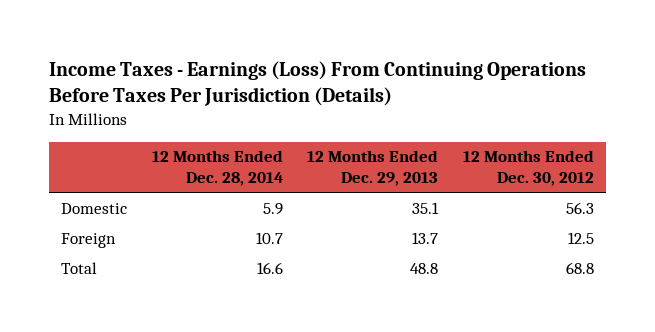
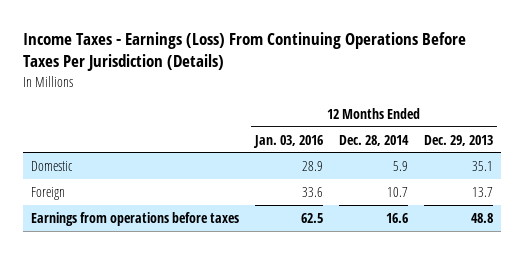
[462,150,594,186] 12 Months Ended Dec. 30, 2012 -> none
none -> [253,134,324,148] Jan. 03, 2016
[61,261,98,274] Total -> [31,211,240,226] Earnings from operations before taxes

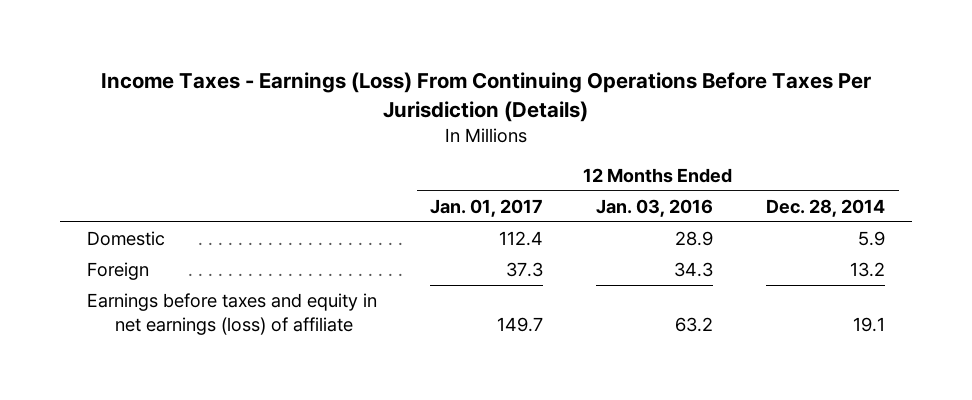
[423,134,493,146] Dec. 29, 2013 -> none
none -> [429,198,543,217] Jan. 01, 2017
[31,211,240,226] Earnings from operations before taxes -> none
[302,186,324,197] 33.6 -> [674,261,714,277] 34.3
[387,186,409,197] 10.7 -> [850,261,886,277] 13.2
none -> [86,292,377,335] Earnings before taxes and equity in net earnings (loss) of affiliate

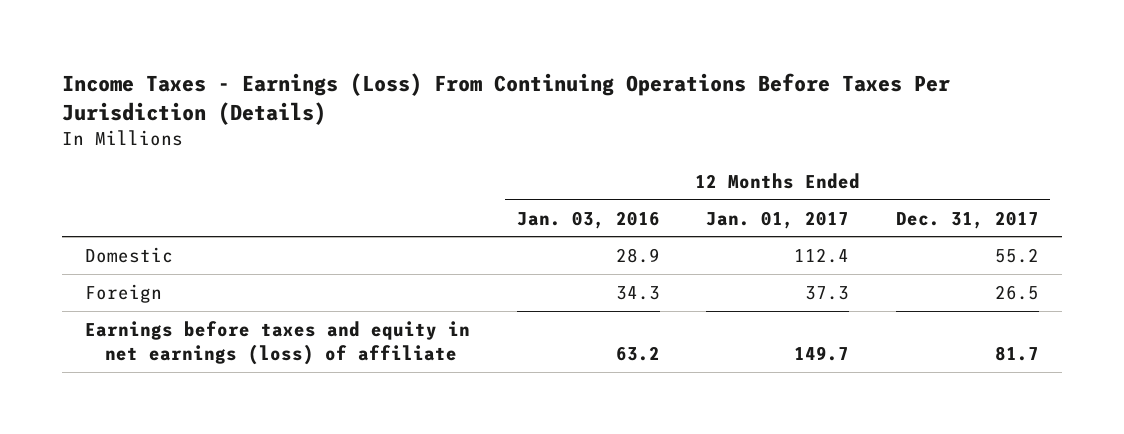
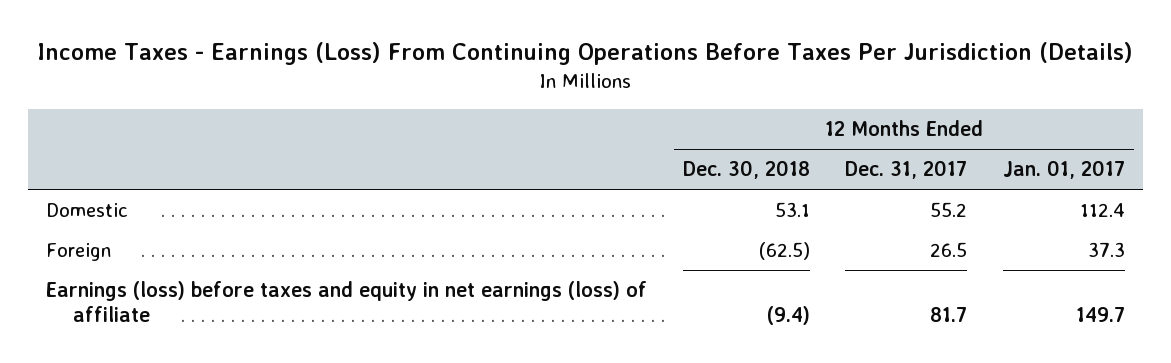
[516,210,660,229] Jan. 03, 2016 -> none
none -> [682,160,810,180] Dec. 30, 2018
[85,320,471,365] Earnings before taxes and equity in net earnings (loss) of affiliate -> [45,281,647,323] Earnings (loss) before taxes and equity in net earnings (loss) of affiliate

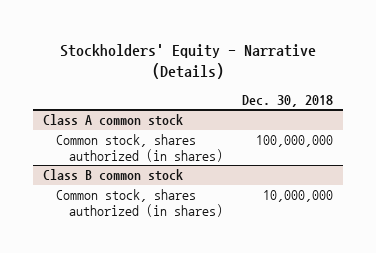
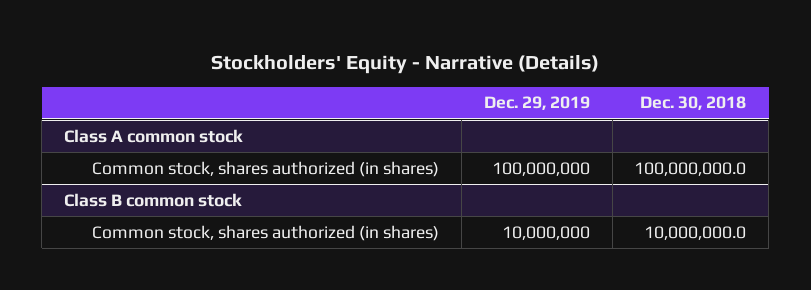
none -> [483,96,590,111] Dec. 29, 2019
[256,135,334,148] 100,000,000 -> [634,161,747,176] 100,000,000.0
[263,190,334,203] 10,000,000 -> [644,225,747,240] 10,000,000.0

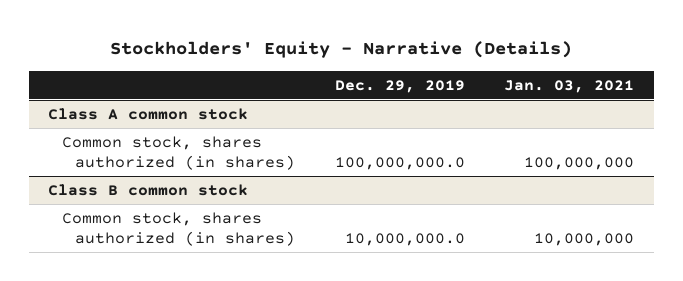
[640,96,747,111] Dec. 30, 2018 -> none
none -> [504,79,635,93] Jan. 03, 2021
[491,161,590,176] 100,000,000 -> [334,156,465,170] 100,000,000.0
[501,225,590,240] 10,000,000 -> [344,232,465,246] 10,000,000.0

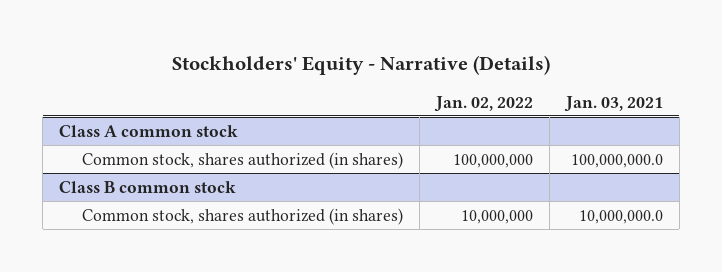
[334,79,465,93] Dec. 29, 2019 -> none
none -> [434,95,534,112] Jan. 02, 2022
[524,156,635,170] 100,000,000 -> [570,153,663,168] 100,000,000.0
[534,232,635,246] 10,000,000 -> [578,209,663,224] 10,000,000.0

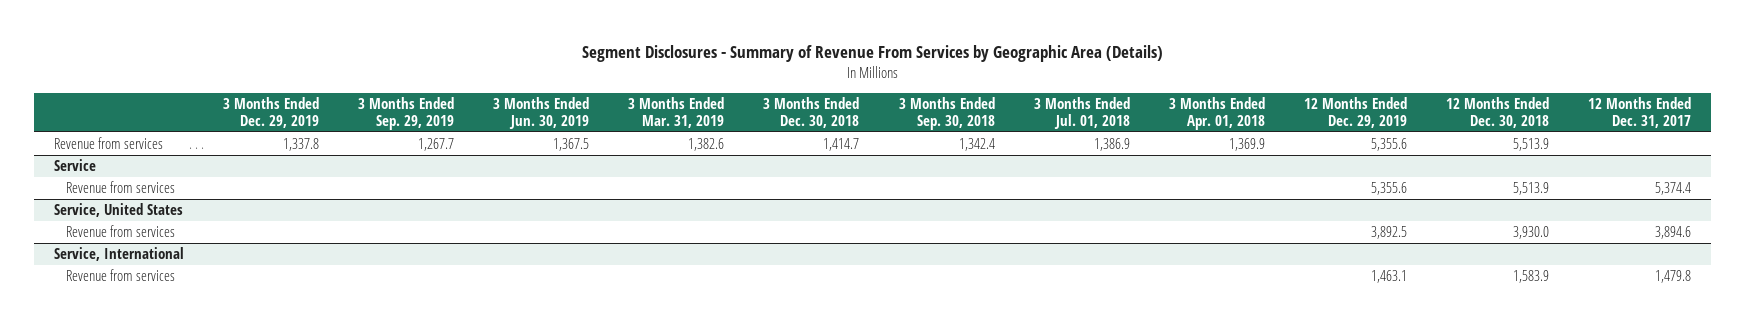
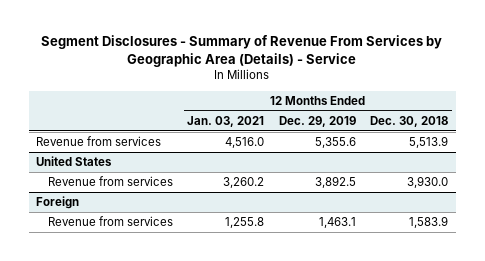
[581,44,1163,62] Segment Disclosures - Summary of Revenue From Services by Geographic Area (Details) -> [41,35,443,67] Segment Disclosures - Summary of Revenue From Services by Geographic Area (Details) - Service
[223,97,320,129] 3 Months Ended Dec. 29, 2019 -> none
[358,97,455,131] 3 Months Ended Sep. 29, 2019 -> none
[493,97,590,130] 3 Months Ended Jun. 30, 2019 -> none
[628,97,725,129] 3 Months Ended Mar. 31, 2019 -> none
[763,97,860,129] 3 Months Ended Dec. 30, 2018 -> none
[898,97,995,131] 3 Months Ended Sep. 30, 2018 -> none
[1033,97,1130,130] 3 Months Ended Jul. 01, 2018 -> none
[1168,97,1265,131] 3 Months Ended Apr. 01, 2018 -> none
[1588,97,1692,129] 12 Months Ended Dec. 31, 2017 -> none
none -> [187,115,265,127] Jan. 03, 2021
[66,181,176,194] Revenue from services -> none
[53,203,183,218] Service, United States -> none
[53,159,96,172] Service -> [36,156,113,167] United States
[53,247,184,262] Service, International -> none
none -> [36,196,80,210] Foreign

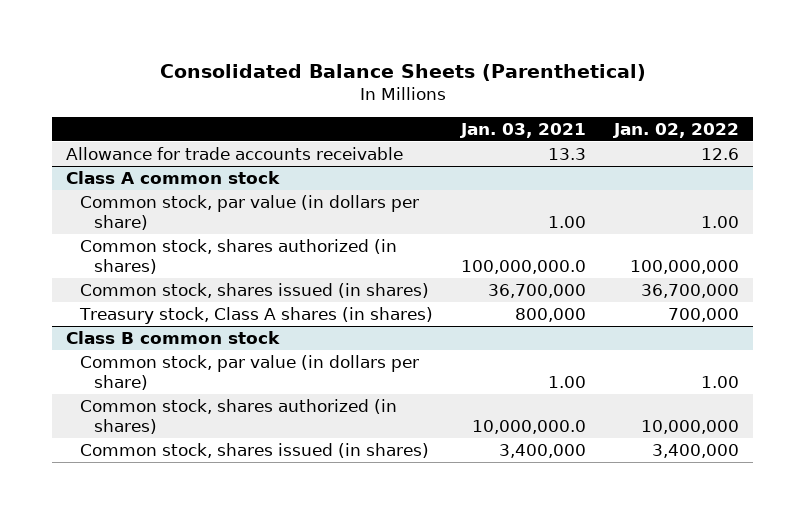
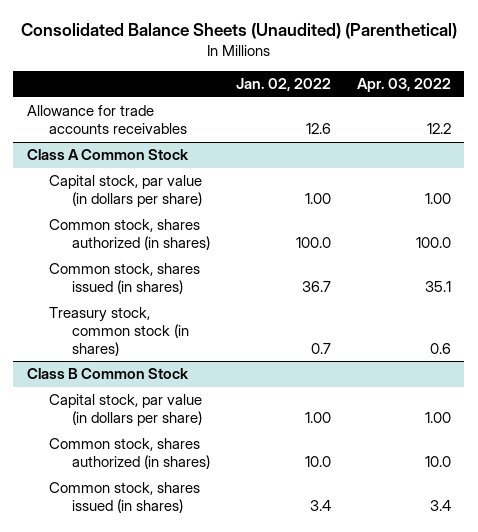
[159,63,646,81] Consolidated Balance Sheets (Parenthetical) -> [20,23,457,40] Consolidated Balance Sheets (Unaudited) (Parenthetical)
[459,122,586,138] Jan. 03, 2021 -> none
none -> [357,78,452,93] Apr. 03, 2022
[66,147,404,161] Allowance for trade accounts receivable -> [26,105,188,135] Allowance for trade accounts receivables
[66,171,281,185] Class A common stock -> [26,149,189,161] Class A Common Stock
[80,195,420,231] Common stock, par value (in dollars per share) -> [49,175,203,208] Capital stock, par value (in dollars per share)
[629,260,739,275] 100,000,000 -> [295,237,331,249] 100.0
[640,284,739,299] 36,700,000 -> [301,281,331,293] 36.7
[79,307,434,325] Treasury stock, Class A shares (in shares) -> [49,307,189,357] Treasury stock, common stock (in shares)
[667,308,739,323] 700,000 -> [310,343,331,355] 0.7
[66,331,281,345] Class B common stock -> [26,368,189,380] Class B Common Stock
[80,355,420,391] Common stock, par value (in dollars per share) -> [49,394,203,427] Capital stock, par value (in dollars per share)
[640,420,739,435] 10,000,000 -> [304,456,331,468] 10.0
[651,444,739,459] 3,400,000 -> [309,500,331,512] 3.4

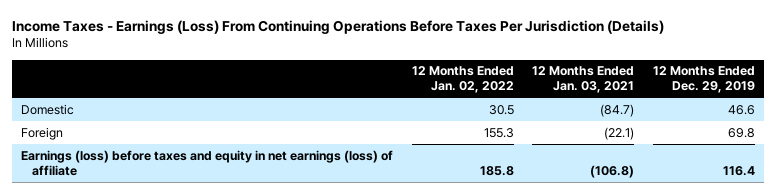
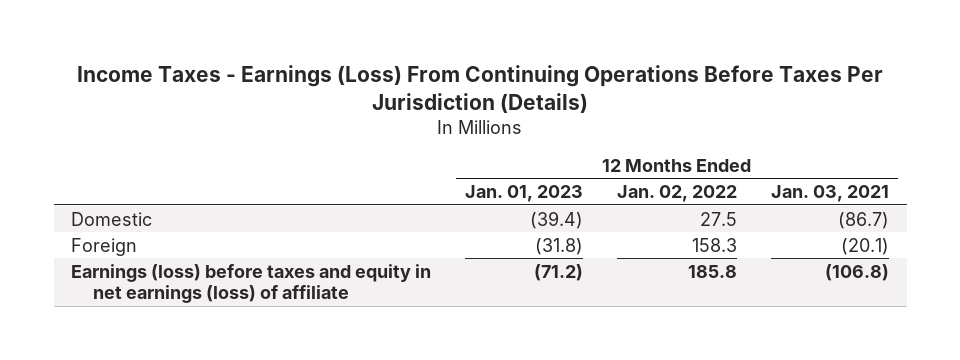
[653,66,756,94] 12 Months Ended Dec. 29, 2019 -> none
none -> [464,185,583,203] Jan. 01, 2023
[488,104,514,115] 30.5 -> [700,211,738,226] 27.5
[600,103,635,117] (84.7) -> [838,211,890,229] (86.7)
[483,127,514,138] 155.3 -> [692,237,738,252] 158.3
[604,126,635,140] (22.1) -> [841,237,890,255] (20.1)

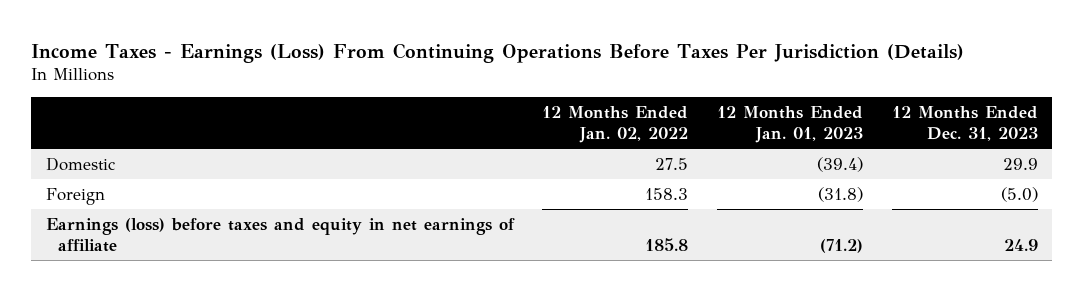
[771,185,890,203] Jan. 03, 2021 -> none
none -> [891,105,1038,141] 12 Months Ended Dec. 31, 2023
[70,263,431,304] Earnings (loss) before taxes and equity in net earnings (loss) of affiliate -> [45,217,515,252] Earnings (loss) before taxes and equity in net earnings of affiliate

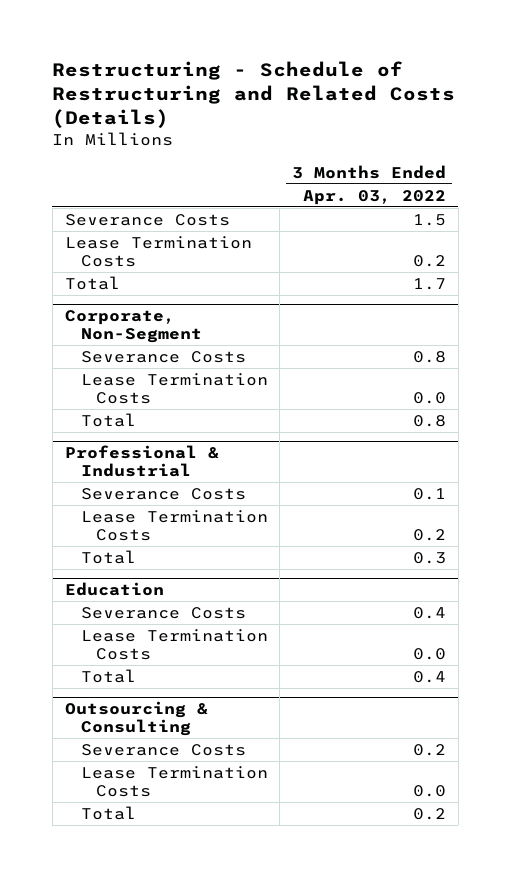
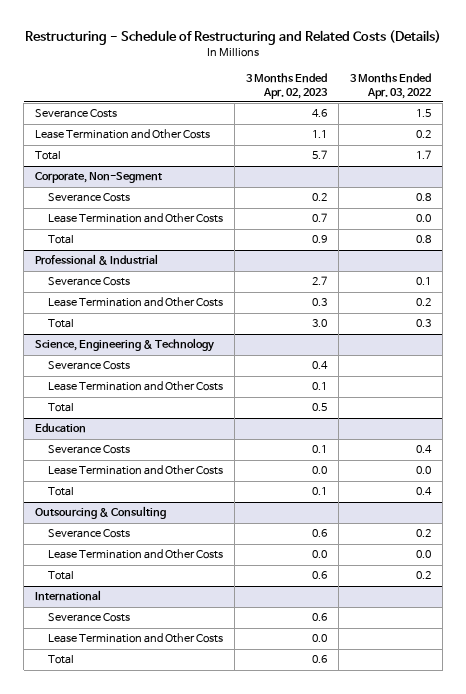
none -> [246,72,329,99] 3 Months Ended Apr. 02, 2023
[64,235,252,268] Lease Termination Costs -> [35,129,211,140] Lease Termination and Other Costs
[80,372,268,405] Lease Termination Costs -> [48,213,224,224] Lease Termination and Other Costs
[80,509,268,542] Lease Termination Costs -> [48,297,224,308] Lease Termination and Other Costs
none -> [35,338,215,353] Science, Engineering & Technology
none -> [48,361,131,371] Severance Costs
none -> [48,381,224,392] Lease Termination and Other Costs
none -> [48,403,75,413] Total
[80,628,268,661] Lease Termination Costs -> [48,465,224,476] Lease Termination and Other Costs
[80,765,268,798] Lease Termination Costs -> [48,549,224,560] Lease Termination and Other Costs
none -> [35,590,102,602] International
none -> [48,613,131,623] Severance Costs
none -> [48,633,224,644] Lease Termination and Other Costs
none -> [48,655,75,665] Total

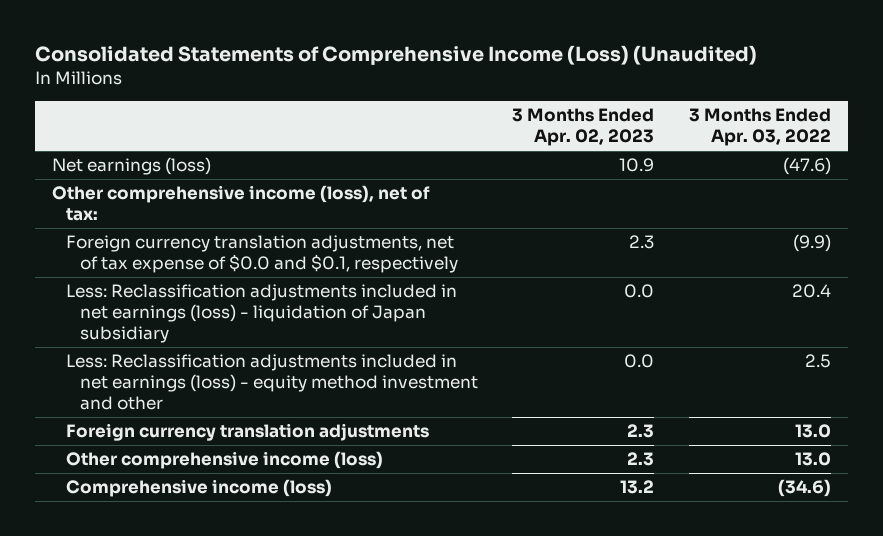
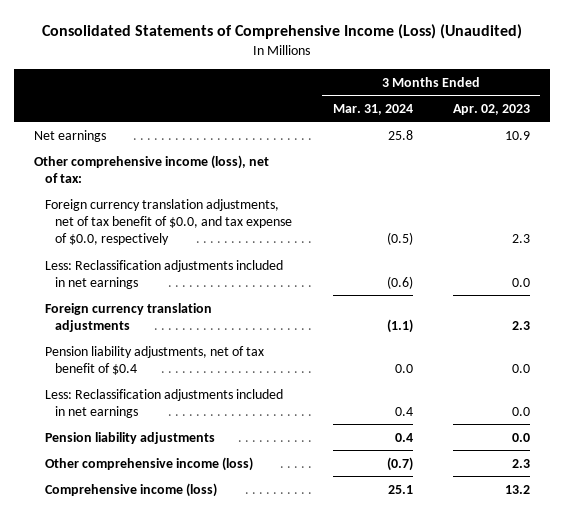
[688,108,831,147] 3 Months Ended Apr. 03, 2022 -> none
none -> [332,103,413,115] Mar. 31, 2024
[52,157,212,176] Net earnings (loss) -> [34,129,107,142] Net earnings
[66,284,458,344] Less: Reclassification adjustments included in net earnings (loss) - liquidation of Japan subsidiary -> none
[66,235,458,274] Foreign currency translation adjustments, net of tax expense of $0.0 and $0.1, respectively -> [44,198,293,246] Foreign currency translation adjustments, net of tax benefit of $0.0, and tax expense of $0.0, respectively
[66,354,478,411] Less: Reclassification adjustments included in net earnings (loss) - equity method investment and other -> [44,259,283,290] Less: Reclassification adjustments included in net earnings
none -> [44,345,264,376] Pension liability adjustments, net of tax benefit of $0.4
none -> [44,388,283,419] Less: Reclassification adjustments included in net earnings
none -> [44,431,215,444] Pension liability adjustments

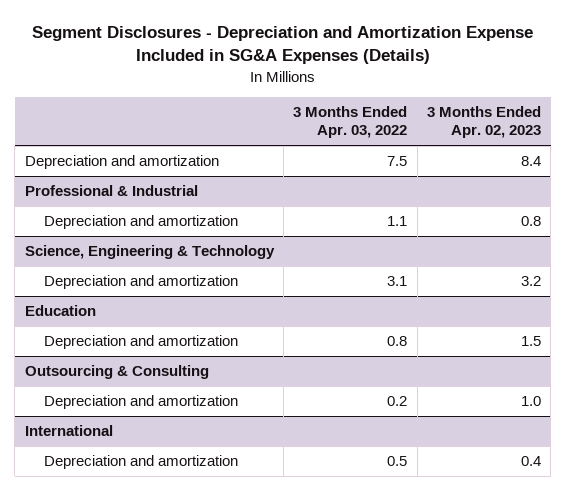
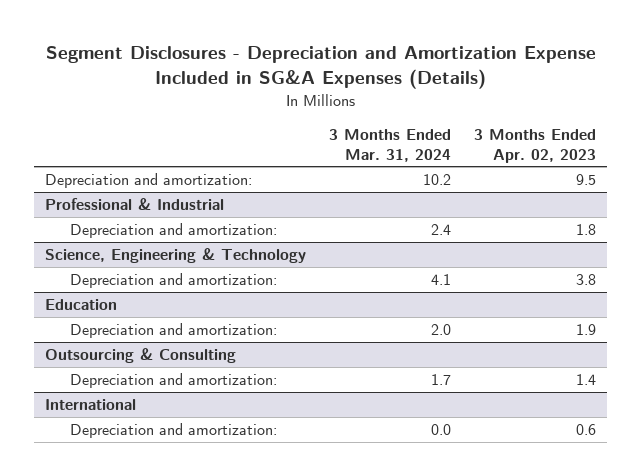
[293,105,408,139] 3 Months Ended Apr. 03, 2022 -> none
none -> [329,129,452,162] 3 Months Ended Mar. 31, 2024
[24,155,219,170] Depreciation and amortization -> [45,172,253,188] Depreciation and amortization:
[520,156,541,167] 8.4 -> [575,173,596,185] 9.5
[43,215,238,230] Depreciation and amortization -> [70,222,278,238] Depreciation and amortization:
[520,216,541,227] 0.8 -> [575,223,596,235] 1.8
[43,275,238,290] Depreciation and amortization -> [70,272,278,288] Depreciation and amortization:
[520,276,541,287] 3.2 -> [575,273,596,285] 3.8
[43,335,238,350] Depreciation and amortization -> [70,322,278,338] Depreciation and amortization:
[520,336,541,347] 1.5 -> [575,323,596,335] 1.9
[43,395,238,410] Depreciation and amortization -> [70,372,278,388] Depreciation and amortization:
[520,396,541,407] 1.0 -> [575,373,596,385] 1.4
[43,455,238,470] Depreciation and amortization -> [70,422,278,438] Depreciation and amortization:
[520,456,541,467] 0.4 -> [575,423,596,435] 0.6

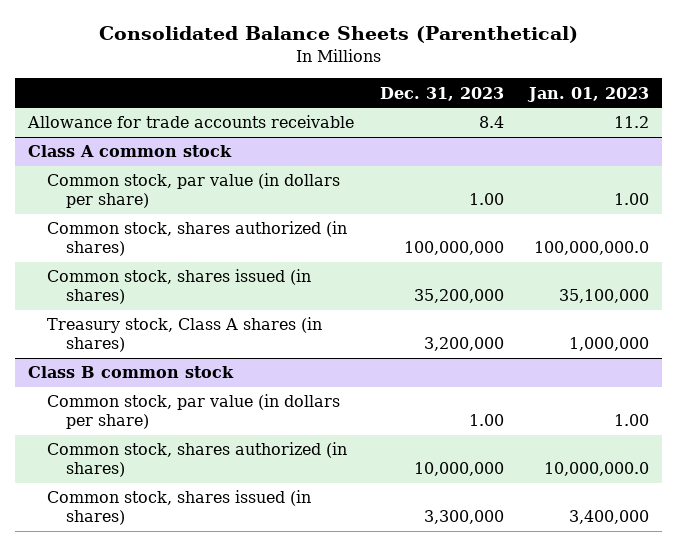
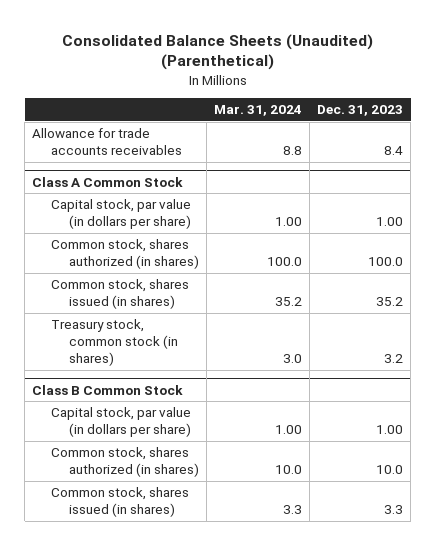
[98,26,578,44] Consolidated Balance Sheets (Parenthetical) -> [61,33,373,71] Consolidated Balance Sheets (Unaudited) (Parenthetical)
[527,86,650,102] Jan. 01, 2023 -> none
none -> [214,105,303,117] Mar. 31, 2024
[27,115,355,129] Allowance for trade accounts receivable -> [32,128,182,156] Allowance for trade accounts receivables
[28,145,233,158] Class A common stock -> [32,176,184,187] Class A Common Stock
[47,173,341,209] Common stock, par value (in dollars per share) -> [50,199,192,230] Capital stock, par value (in dollars per share)
[403,241,504,256] 100,000,000 -> [368,257,404,267] 100.0
[413,289,504,304] 35,200,000 -> [376,297,404,307] 35.2
[47,317,323,353] Treasury stock, Class A shares (in shares) -> [50,319,179,366] Treasury stock, common stock (in shares)
[423,337,504,352] 3,200,000 -> [384,353,404,363] 3.2
[28,366,235,379] Class B common stock -> [32,384,184,395] Class B Common Stock
[47,394,341,430] Common stock, par value (in dollars per share) -> [50,407,192,438] Capital stock, par value (in dollars per share)
[413,462,504,477] 10,000,000 -> [376,465,404,475] 10.0
[423,510,504,525] 3,300,000 -> [384,505,404,515] 3.3

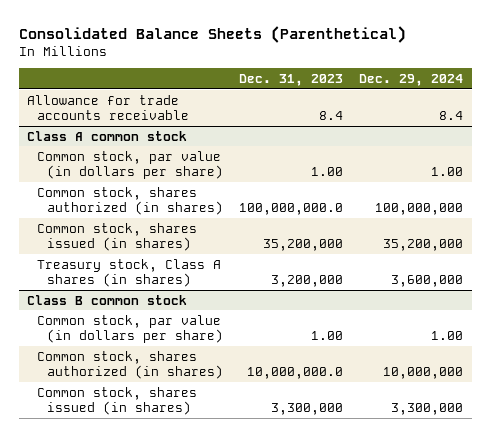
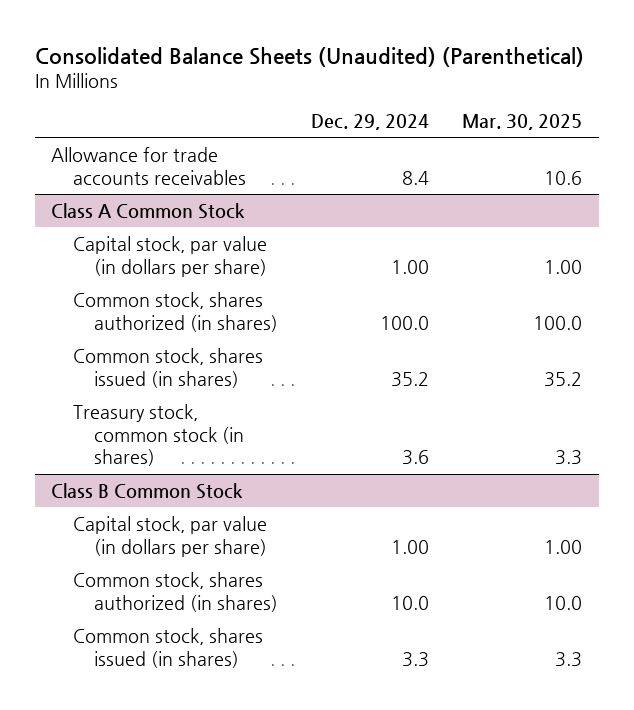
[19,25,407,43] Consolidated Balance Sheets (Parenthetical) -> [34,46,584,67] Consolidated Balance Sheets (Unaudited) (Parenthetical)
[238,73,343,86] Dec. 31, 2023 -> none
none -> [462,114,583,131] Mar. 30, 2025
[27,94,189,120] Allowance for trade accounts receivable -> [51,146,246,185] Allowance for trade accounts receivables
[27,130,188,141] Class A common stock -> [51,202,246,219] Class A Common Stock
[36,150,223,179] Common stock, par value (in dollars per share) -> [72,235,268,277] Capital stock, par value (in dollars per share)
[375,202,464,215] 100,000,000 -> [380,315,430,330] 100.0
[383,238,464,251] 35,200,000 -> [391,371,430,387] 35.2
[36,258,221,287] Treasury stock, Class A shares (in shares) -> [72,403,245,467] Treasury stock, common stock (in shares)
[391,274,464,287] 3,600,000 -> [402,450,430,466] 3.6
[27,294,188,305] Class B common stock -> [51,482,244,499] Class B Common Stock
[36,314,223,343] Common stock, par value (in dollars per share) -> [72,515,268,557] Capital stock, par value (in dollars per share)
[383,366,464,379] 10,000,000 -> [391,595,430,610] 10.0
[391,402,464,415] 3,300,000 -> [402,651,430,667] 3.3

